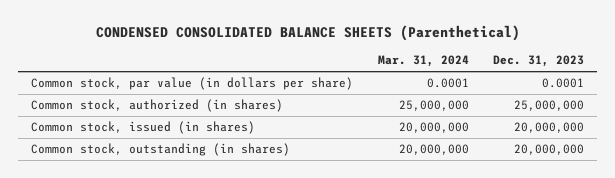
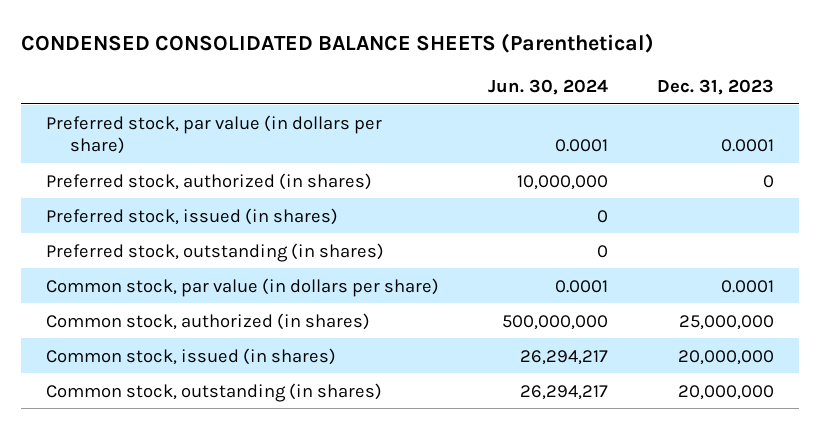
[377,55,469,68] Mar. 31, 2024 -> none
none -> [488,79,609,96] Jun. 30, 2024
none -> [45,114,382,155] Preferred stock, par value (in dollars per share)
none -> [45,172,372,190] Preferred stock, authorized (in shares)
none -> [45,207,338,225] Preferred stock, issued (in shares)
none -> [45,242,384,262] Preferred stock, outstanding (in shares)

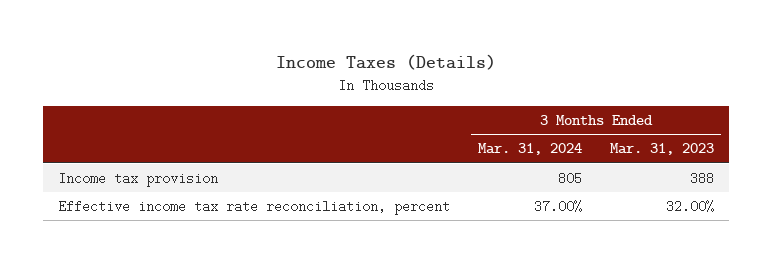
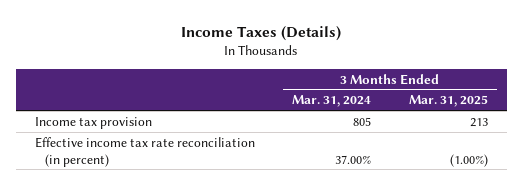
[610,143,715,156] Mar. 31, 2023 -> none
none -> [408,95,488,108] Mar. 31, 2025
[57,200,450,216] Effective income tax rate reconciliation, percent -> [34,136,255,167] Effective income tax rate reconciliation (in percent)

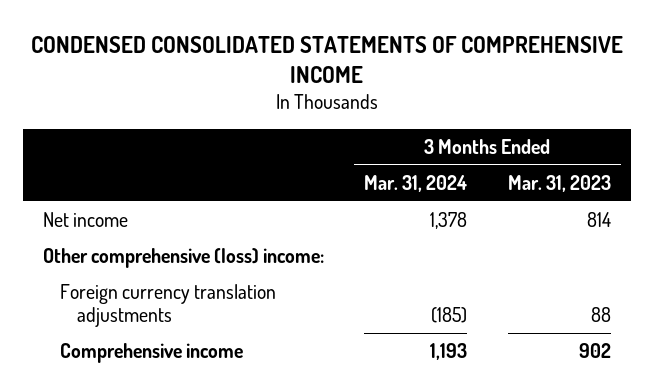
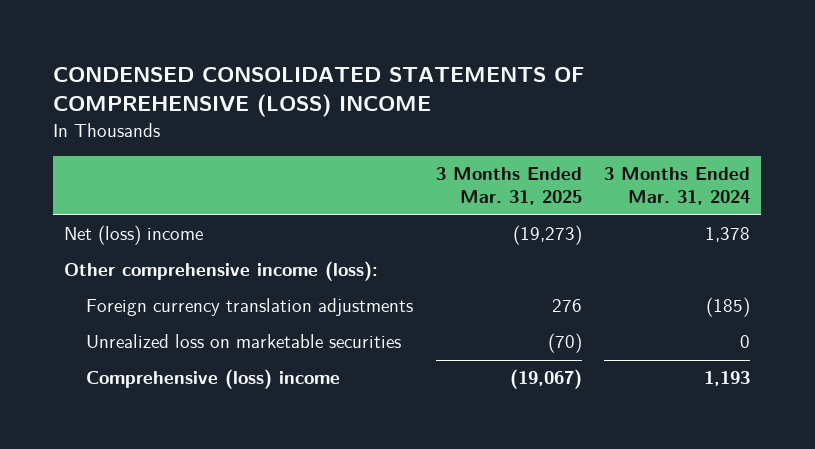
[30,35,623,84] CONDENSED CONSOLIDATED STATEMENTS OF COMPREHENSIVE INCOME -> [53,67,585,118] CONDENSED CONSOLIDATED STATEMENTS OF COMPREHENSIVE (LOSS) INCOME
[507,174,611,192] Mar. 31, 2023 -> none
none -> [435,167,582,206] 3 Months Ended Mar. 31, 2025
[42,212,128,228] Net income -> [64,225,204,246] Net (loss) income
[42,248,324,269] Other comprehensive (loss) income: -> [64,261,379,282] Other comprehensive income (loss):
none -> [86,334,402,349] Unrealized loss on marketable securities
[59,343,243,364] Comprehensive income -> [86,369,341,390] Comprehensive (loss) income

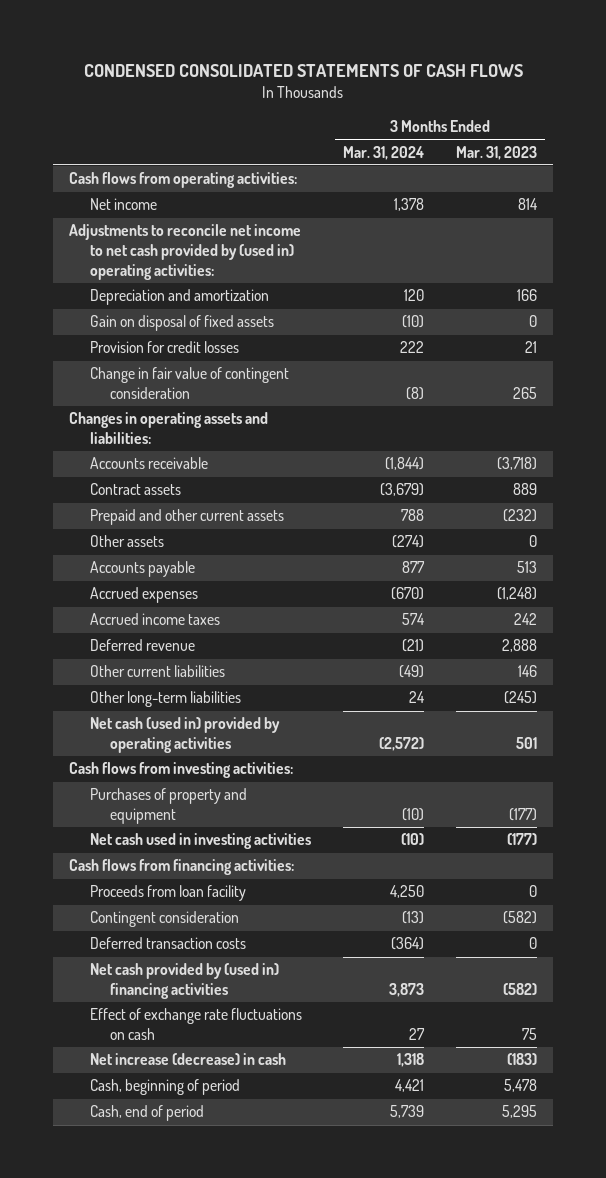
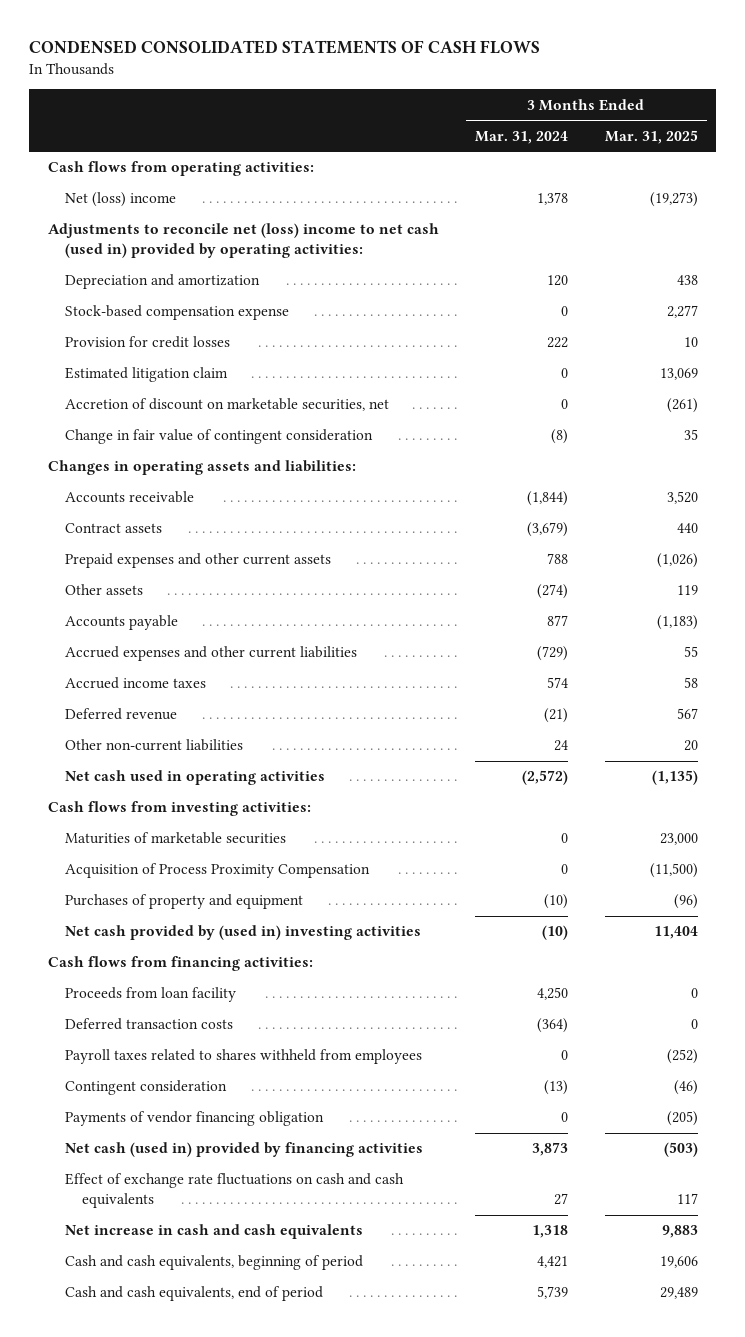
[456,145,538,160] Mar. 31, 2023 -> none
none -> [604,129,698,144] Mar. 31, 2025
[89,198,157,211] Net income -> [65,192,177,208] Net (loss) income
[69,224,302,280] Adjustments to reconcile net income to net cash provided by (used in) operating activities: -> [47,223,439,259] Adjustments to reconcile net (loss) income to net cash (used in) provided by operating activities:
[89,315,274,332] Gain on disposal of fixed assets -> none
none -> [65,305,290,321] Stock-based compensation expense
none -> [65,367,229,383] Estimated litigation claim
none -> [65,398,390,412] Accretion of discount on marketable securities, net
[89,509,284,526] Prepaid and other current assets -> [65,553,332,569] Prepaid expenses and other current assets
[89,587,198,604] Accrued expenses -> [65,646,358,662] Accrued expenses and other current liabilities
[391,587,425,601] (670) -> [537,646,569,662] (729)
[89,665,225,678] Other current liabilities -> none
[89,691,241,708] Other long-term liabilities -> [65,739,244,752] Other non-current liabilities
[89,717,280,754] Net cash (used in) provided by operating activities -> [65,770,326,786] Net cash used in operating activities
none -> [65,832,287,845] Maturities of marketable securities
none -> [65,863,371,879] Acquisition of Process Proximity Compensation
[89,833,311,850] Net cash used in investing activities -> [65,925,422,941] Net cash provided by (used in) investing activities
none -> [65,1049,423,1065] Payroll taxes related to shares withheld from employees
[89,911,239,928] Contingent consideration -> [65,1080,228,1096] Contingent consideration
none -> [65,1111,325,1127] Payments of vendor financing obligation
[89,963,279,1000] Net cash provided by (used in) financing activities -> [65,1142,424,1158] Net cash (used in) provided by financing activities
[89,1008,302,1041] Effect of exchange rate fluctuations on cash -> [65,1173,405,1209] Effect of exchange rate fluctuations on cash and cash equivalents
[89,1053,286,1066] Net increase (decrease) in cash -> [65,1224,364,1240] Net increase in cash and cash equivalents
[89,1079,240,1096] Cash, beginning of period -> [65,1255,364,1271] Cash and cash equivalents, beginning of period
[89,1105,204,1122] Cash, end of period -> [65,1286,324,1302] Cash and cash equivalents, end of period

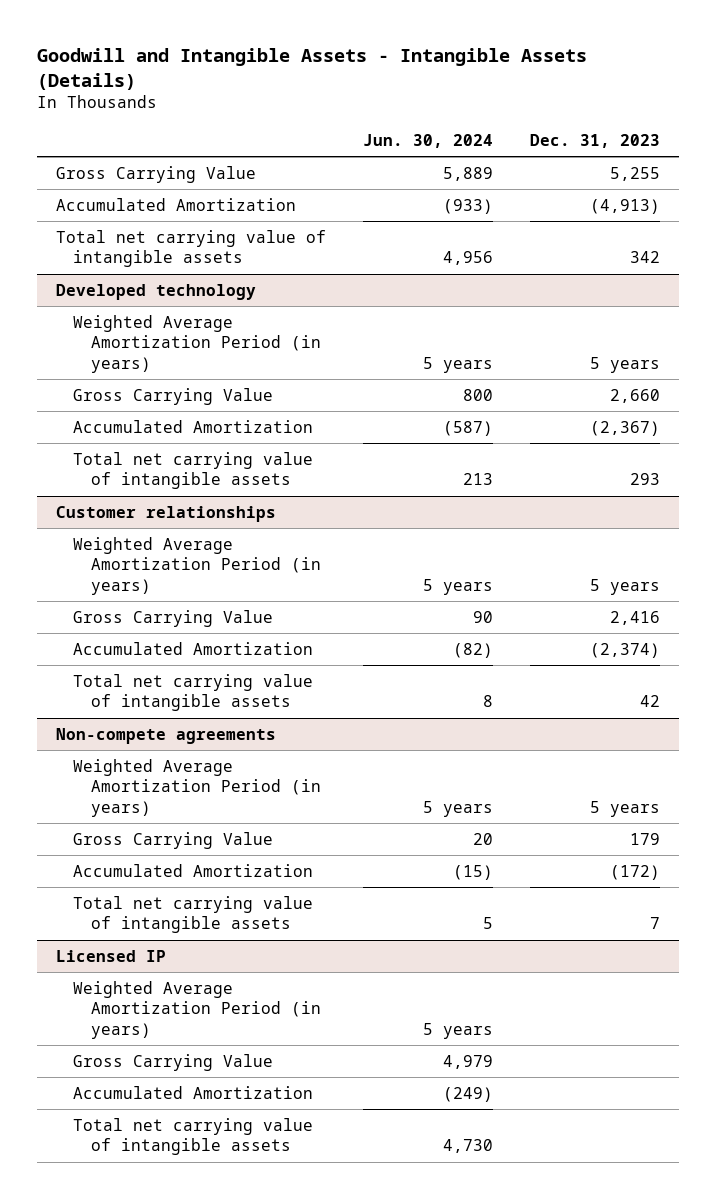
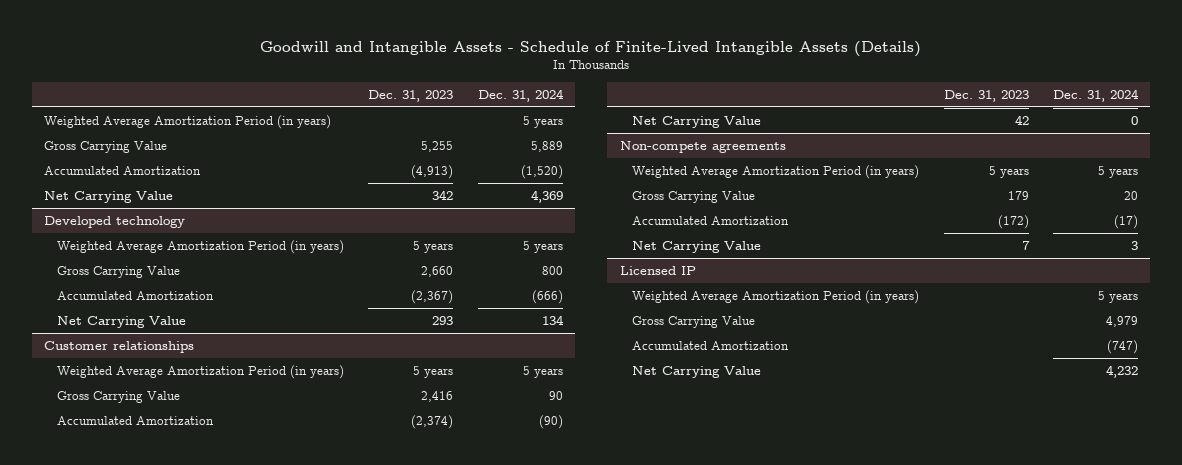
[37,47,588,90] Goodwill and Intangible Assets - Intangible Assets (Details) -> [260,40,922,57] Goodwill and Intangible Assets - Schedule of Finite-Lived Intangible Assets (Details)
[362,133,493,148] Jun. 30, 2024 -> none
none -> [477,88,564,102] Dec. 31, 2024
none -> [44,114,332,129] Weighted Average Amortization Period (in years)
[55,229,326,268] Total net carrying value of intangible assets -> [44,190,174,203] Net Carrying Value
[73,451,314,490] Total net carrying value of intangible assets -> [56,315,186,328] Net Carrying Value
[73,673,314,712] Total net carrying value of intangible assets -> [632,115,762,128] Net Carrying Value
[73,895,314,934] Total net carrying value of intangible assets -> [632,240,762,253] Net Carrying Value
[73,1117,314,1156] Total net carrying value of intangible assets -> [632,365,762,378] Net Carrying Value

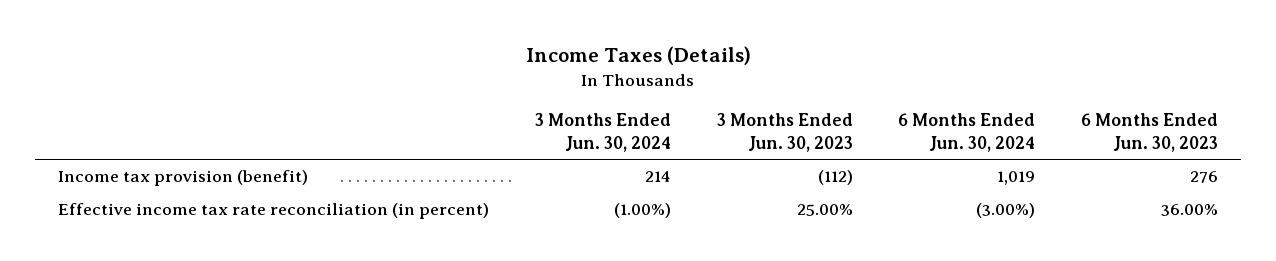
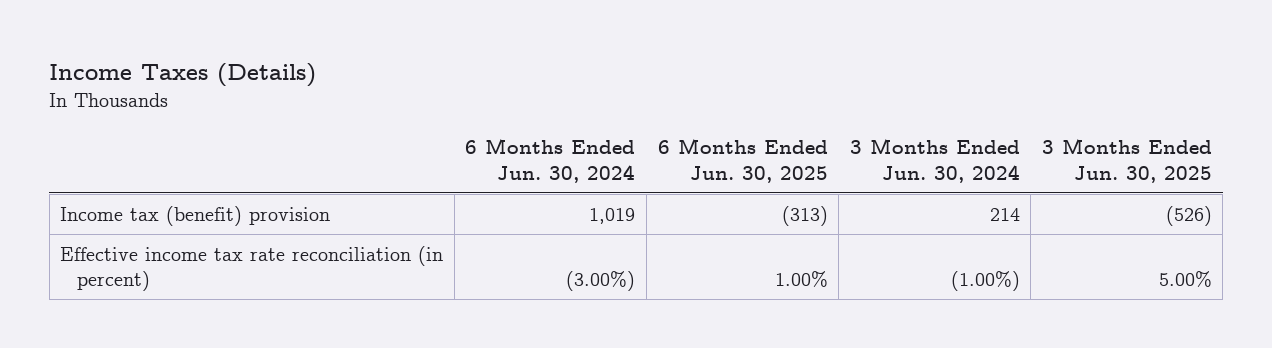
[716,113,853,152] 3 Months Ended Jun. 30, 2023 -> none
[1081,113,1219,152] 6 Months Ended Jun. 30, 2023 -> none
none -> [657,137,828,183] 6 Months Ended Jun. 30, 2025
none -> [1041,137,1212,183] 3 Months Ended Jun. 30, 2025
[57,170,308,187] Income tax provision (benefit) -> [60,205,331,226] Income tax (benefit) provision

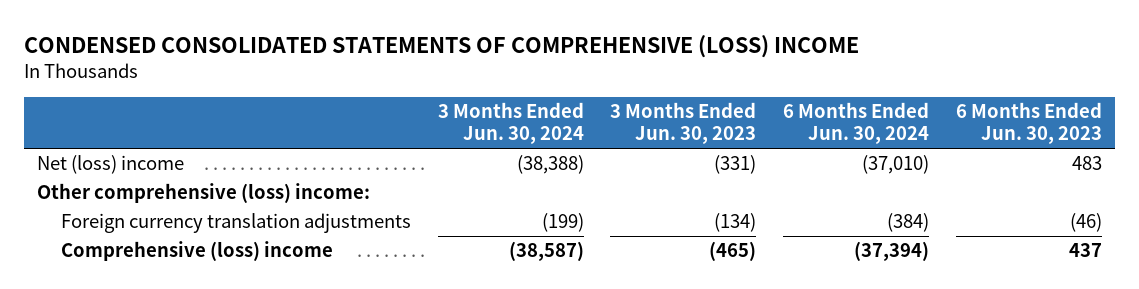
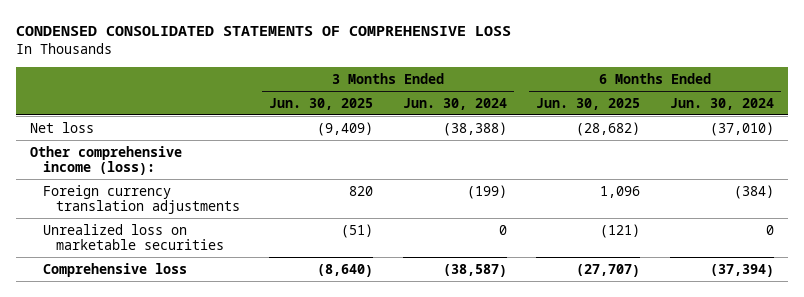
[24,34,860,58] CONDENSED CONSOLIDATED STATEMENTS OF COMPREHENSIVE (LOSS) INCOME -> [15,26,511,37] CONDENSED CONSOLIDATED STATEMENTS OF COMPREHENSIVE LOSS
[610,102,757,145] 3 Months Ended Jun. 30, 2023 -> none
[955,102,1102,145] 6 Months Ended Jun. 30, 2023 -> none
none -> [269,97,374,110] Jun. 30, 2025
none -> [536,97,641,110] Jun. 30, 2025
[37,155,185,175] Net (loss) income -> [30,121,95,133] Net loss
[37,183,371,204] Other comprehensive (loss) income: -> [30,145,183,176] Other comprehensive income (loss):
none -> [43,223,224,251] Unrealized loss on marketable securities
[61,241,334,262] Comprehensive (loss) income -> [43,262,188,277] Comprehensive loss

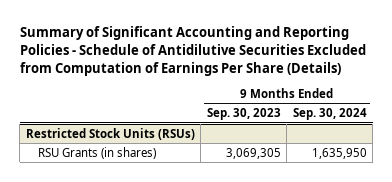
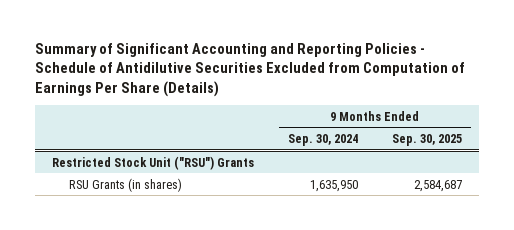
[206,108,281,121] Sep. 30, 2023 -> none
none -> [392,134,463,147] Sep. 30, 2025
[25,127,195,140] Restricted Stock Units (RSUs) -> [51,155,254,170] Restricted Stock Unit ("RSU") Grants

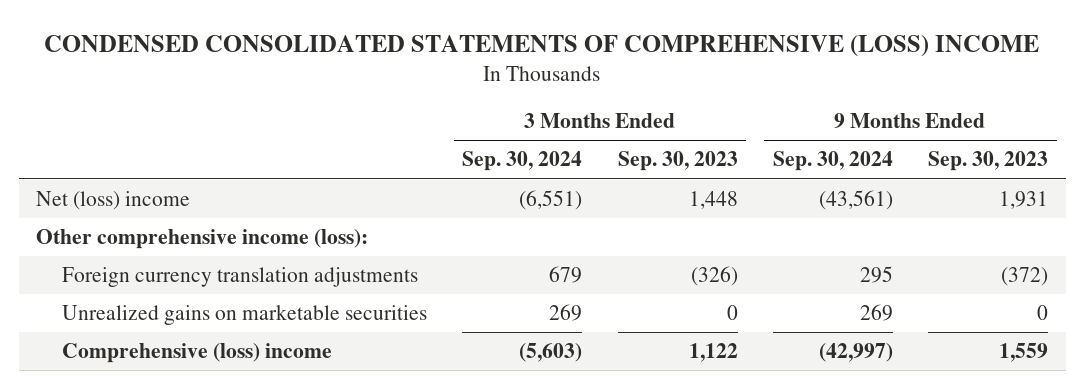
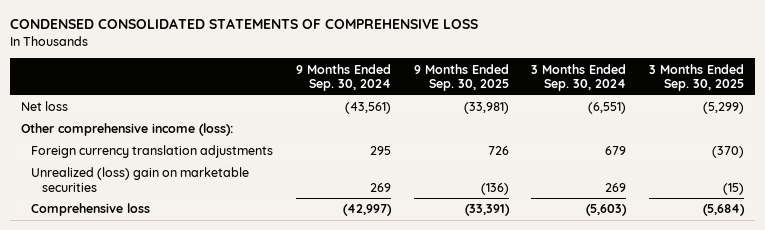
[44,34,1040,57] CONDENSED CONSOLIDATED STATEMENTS OF COMPREHENSIVE (LOSS) INCOME -> [10,18,479,30] CONDENSED CONSOLIDATED STATEMENTS OF COMPREHENSIVE LOSS
[617,151,738,172] Sep. 30, 2023 -> none
[927,151,1048,172] Sep. 30, 2023 -> none
none -> [413,63,509,92] 9 Months Ended Sep. 30, 2025
none -> [648,63,744,92] 3 Months Ended Sep. 30, 2025
[36,191,191,211] Net (loss) income -> [21,101,69,112] Net loss
[62,305,428,326] Unrealized gains on marketable securities -> [31,167,250,192] Unrealized (loss) gain on marketable securities
[62,343,333,364] Comprehensive (loss) income -> [31,203,151,217] Comprehensive loss

